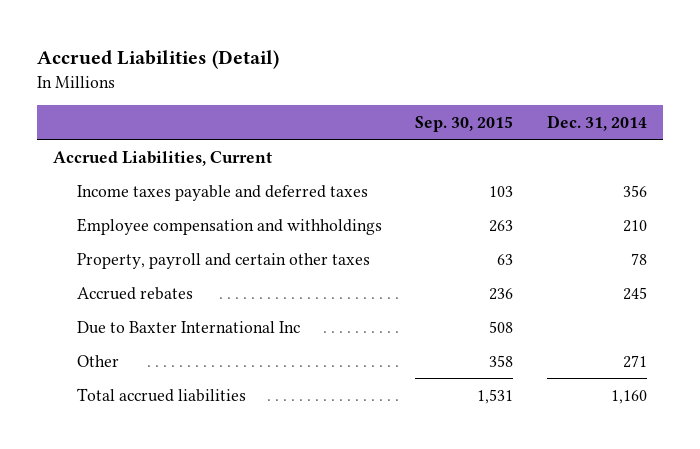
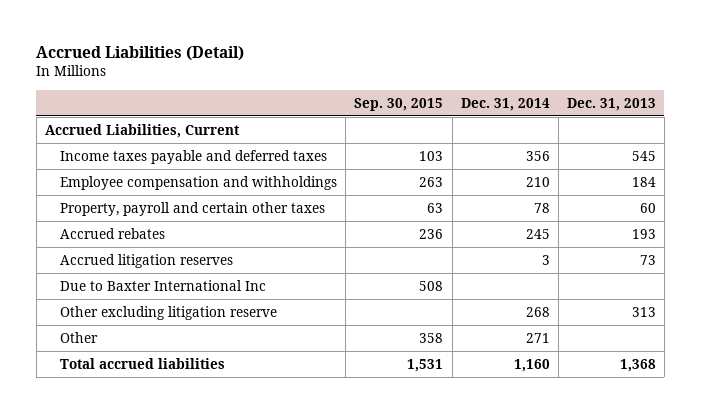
none -> [566,97,656,111] Dec. 31, 2013
none -> [60,253,234,268] Accrued litigation reserves
none -> [60,305,278,320] Other excluding litigation reserve

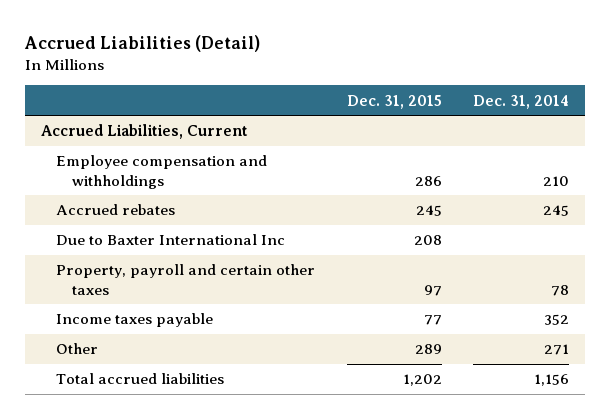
[354,97,444,111] Sep. 30, 2015 -> none
[566,97,656,111] Dec. 31, 2013 -> none
none -> [346,94,442,109] Dec. 31, 2015
[60,149,328,164] Income taxes payable and deferred taxes -> none
[60,253,234,268] Accrued litigation reserves -> none
[60,305,278,320] Other excluding litigation reserve -> none
[60,201,326,216] Property, payroll and certain other taxes -> [56,264,316,295] Property, payroll and certain other taxes
none -> [56,313,214,328] Income taxes payable
[513,358,550,372] 1,160 -> [534,374,570,387] 1,156

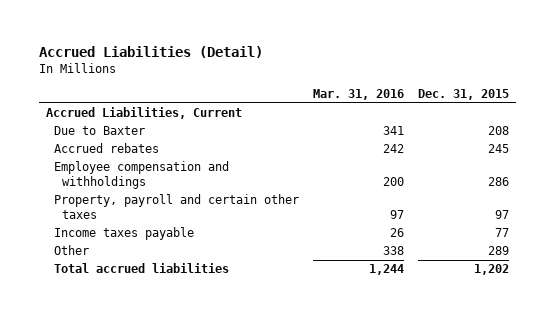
[473,94,570,109] Dec. 31, 2014 -> none
none -> [313,88,405,100] Mar. 31, 2016
none -> [54,126,146,136] Due to Baxter
[56,234,286,246] Due to Baxter International Inc -> none
[56,155,268,189] Employee compensation and withholdings -> [54,161,230,189] Employee compensation and withholdings

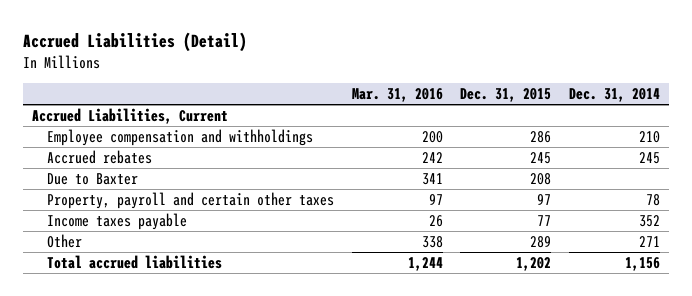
none -> [569,88,661,103] Dec. 31, 2014
[54,143,160,154] Accrued rebates -> [47,150,153,165] Accrued rebates
[54,126,146,136] Due to Baxter -> [47,173,139,186] Due to Baxter

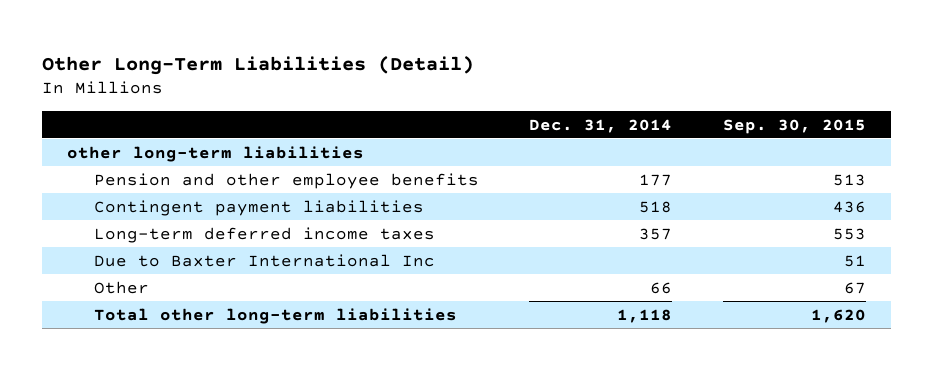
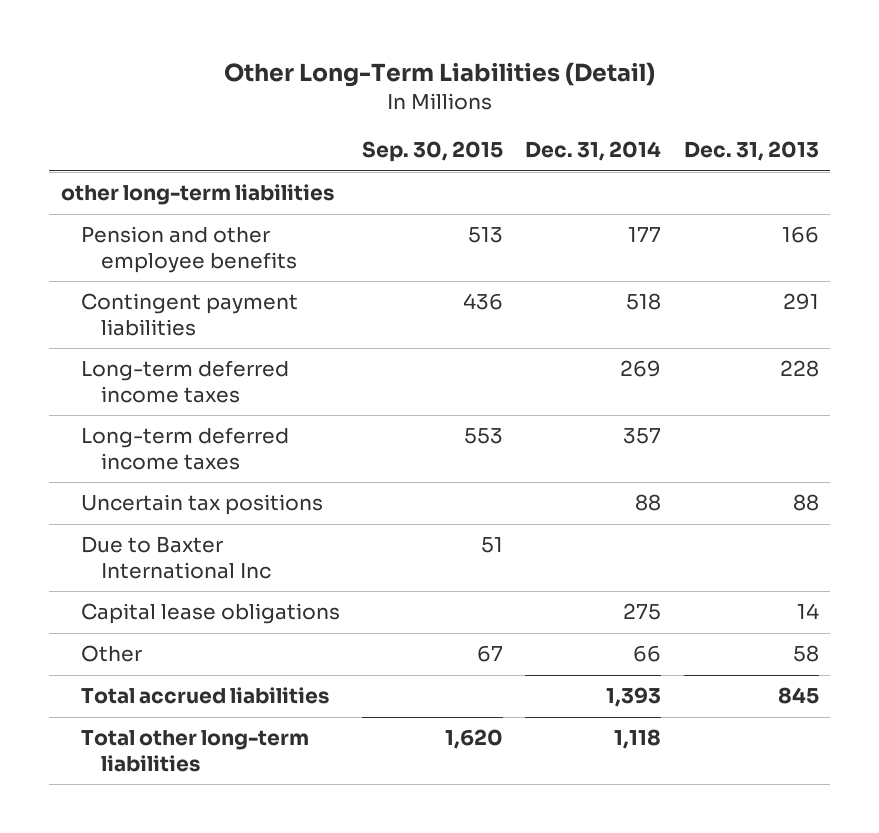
none -> [683,141,819,162] Dec. 31, 2013
none -> [80,360,289,403] Long-term deferred income taxes
none -> [80,494,323,516] Uncertain tax positions
none -> [80,603,340,625] Capital lease obligations
none -> [80,687,329,705] Total accrued liabilities

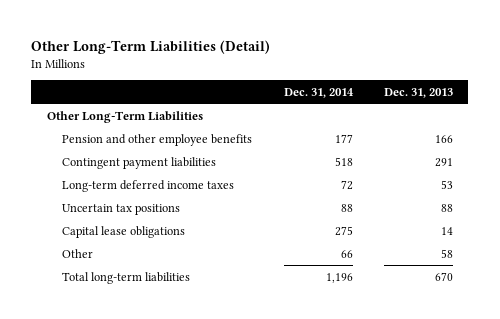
[362,141,504,163] Sep. 30, 2015 -> none
[60,184,334,206] other long-term liabilities -> [46,110,203,123] Other Long-Term Liabilities
[80,427,289,470] Long-term deferred income taxes -> none
[620,360,662,378] 269 -> [340,179,353,190] 72
[779,360,819,378] 228 -> [440,179,453,189] 53
[80,536,271,579] Due to Baxter International Inc -> none
[80,730,309,772] Total other long-term liabilities -> none
[80,687,329,705] Total accrued liabilities -> [62,271,191,284] Total long-term liabilities
[606,687,662,708] 1,393 -> [325,272,353,283] 1,196
[777,687,819,705] 845 -> [434,271,453,281] 670

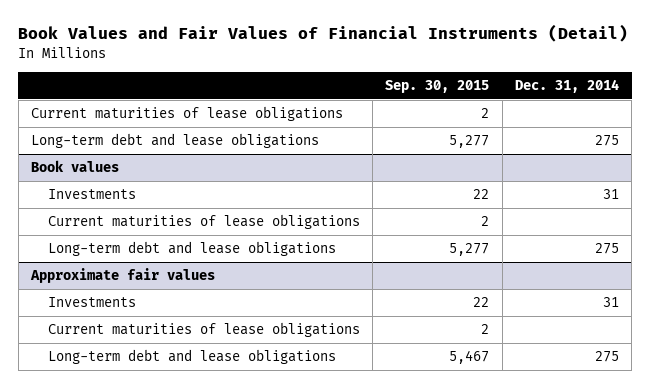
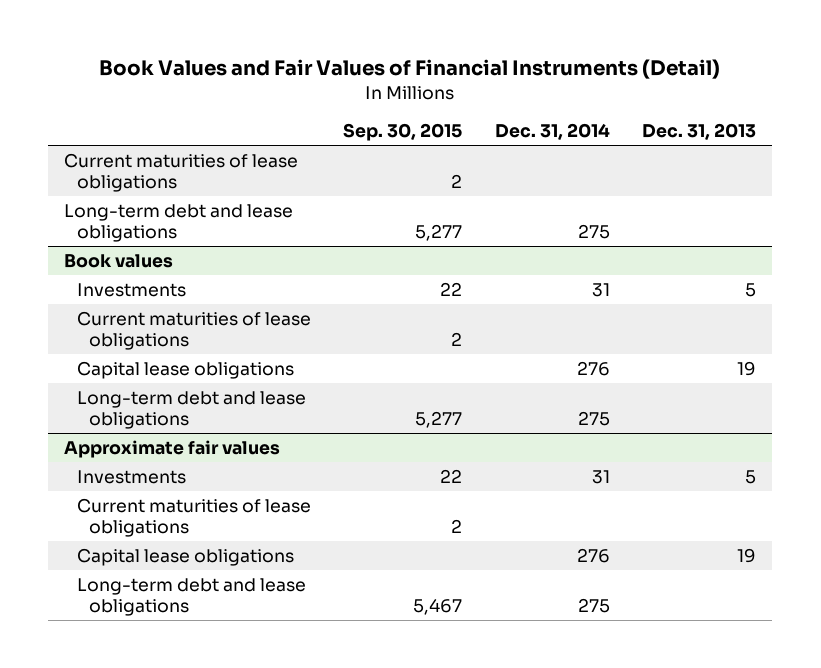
none -> [642,123,757,141] Dec. 31, 2013
none -> [76,360,294,379] Capital lease obligations
none -> [76,547,294,566] Capital lease obligations

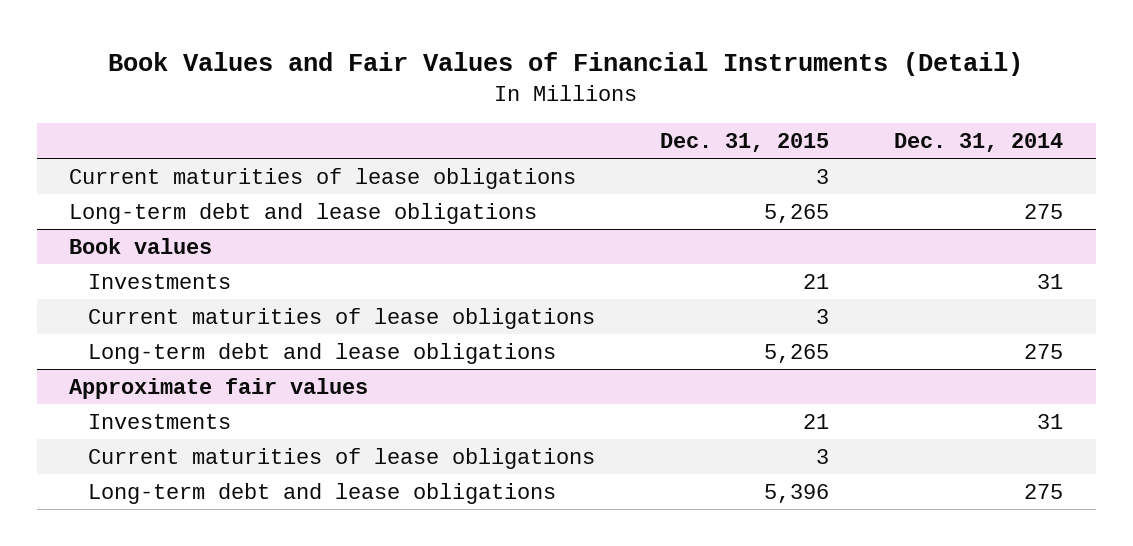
[343,123,463,142] Sep. 30, 2015 -> none
[642,123,757,141] Dec. 31, 2013 -> none
none -> [660,132,830,152] Dec. 31, 2015
[76,360,294,379] Capital lease obligations -> none
[76,547,294,566] Capital lease obligations -> none

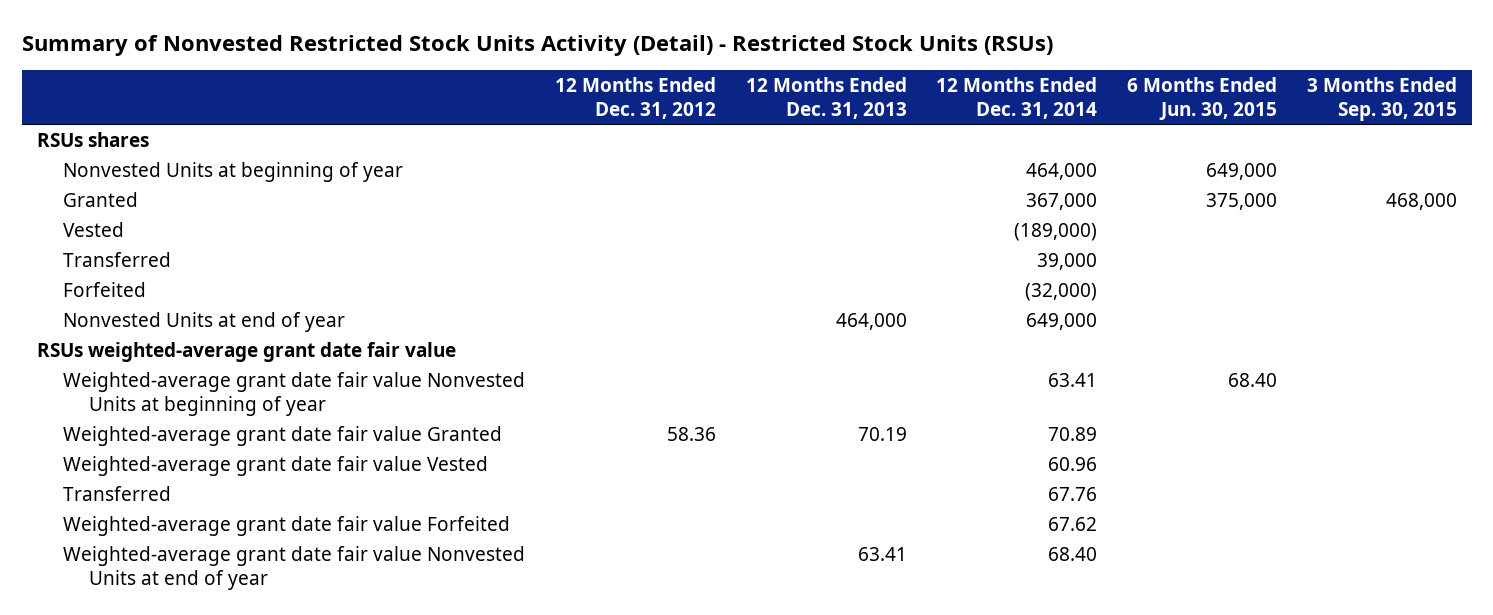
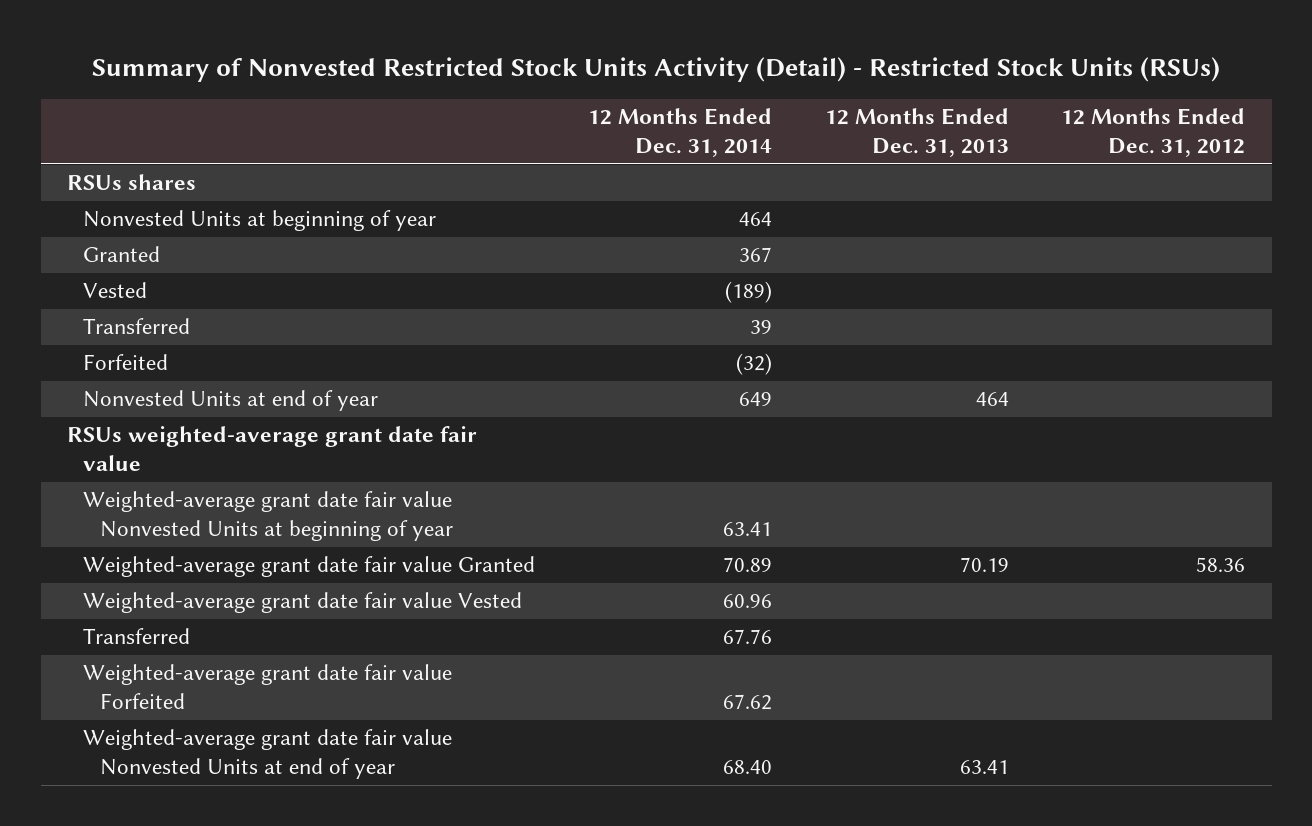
[1126,77,1277,121] 6 Months Ended Jun. 30, 2015 -> none
[1306,77,1457,122] 3 Months Ended Sep. 30, 2015 -> none
[1026,162,1098,180] 464,000 -> [739,212,773,227] 464
[1026,192,1098,210] 367,000 -> [739,247,773,263] 367
[1014,222,1098,241] (189,000) -> [725,281,773,304] (189)
[1037,252,1098,270] 39,000 -> [750,320,773,335] 39
[1025,282,1098,301] (32,000) -> [736,353,773,376] (32)
[835,312,907,330] 464,000 -> [975,392,1009,407] 464
[1026,312,1098,330] 649,000 -> [739,392,773,407] 649

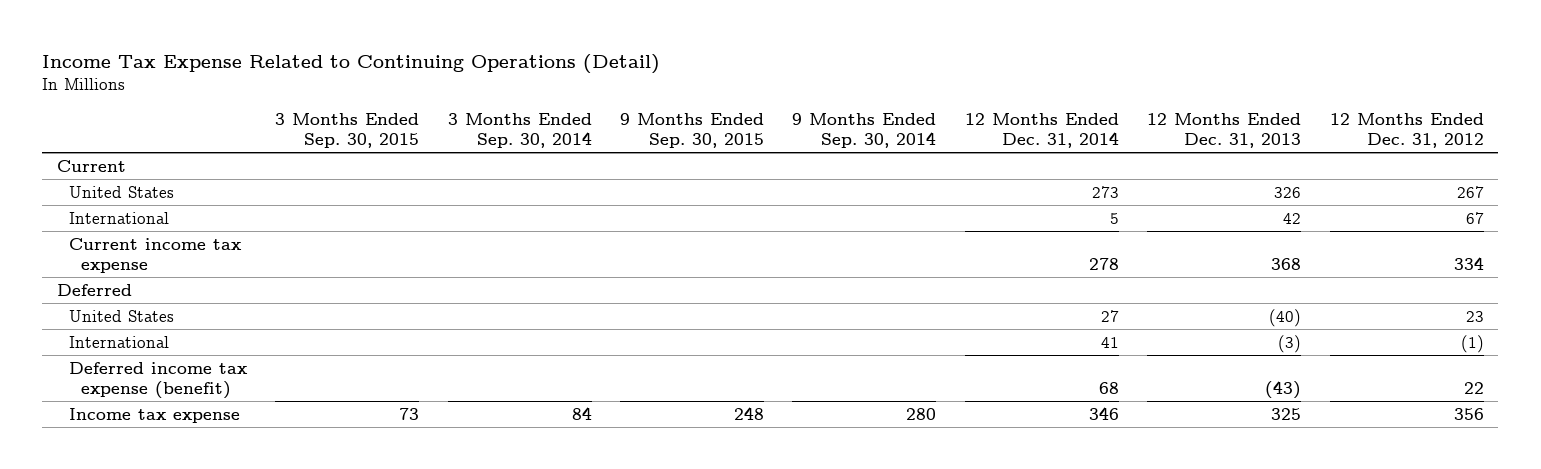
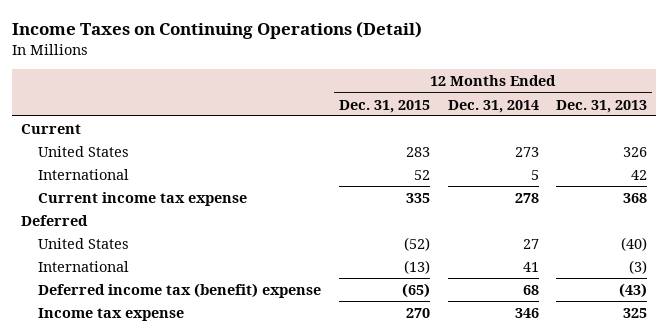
[42,53,661,74] Income Tax Expense Related to Continuing Operations (Detail) -> [12,20,423,39] Income Taxes on Continuing Operations (Detail)
[275,112,420,148] 3 Months Ended Sep. 30, 2015 -> none
[447,112,592,148] 3 Months Ended Sep. 30, 2014 -> none
[620,112,765,148] 9 Months Ended Sep. 30, 2015 -> none
[792,112,937,148] 9 Months Ended Sep. 30, 2014 -> none
[1329,112,1484,148] 12 Months Ended Dec. 31, 2012 -> none
none -> [338,99,430,113] Dec. 31, 2015
[68,361,248,399] Deferred income tax expense (benefit) -> [38,282,322,298] Deferred income tax (benefit) expense

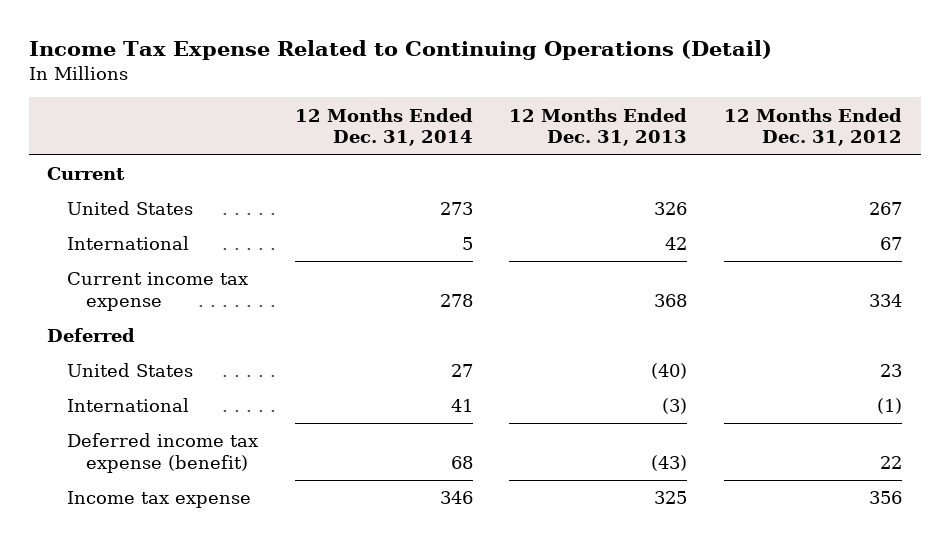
[12,20,423,39] Income Taxes on Continuing Operations (Detail) -> [28,40,772,61] Income Tax Expense Related to Continuing Operations (Detail)
[338,99,430,113] Dec. 31, 2015 -> none
none -> [724,107,903,147] 12 Months Ended Dec. 31, 2012
[38,282,322,298] Deferred income tax (benefit) expense -> [66,433,258,473] Deferred income tax expense (benefit)

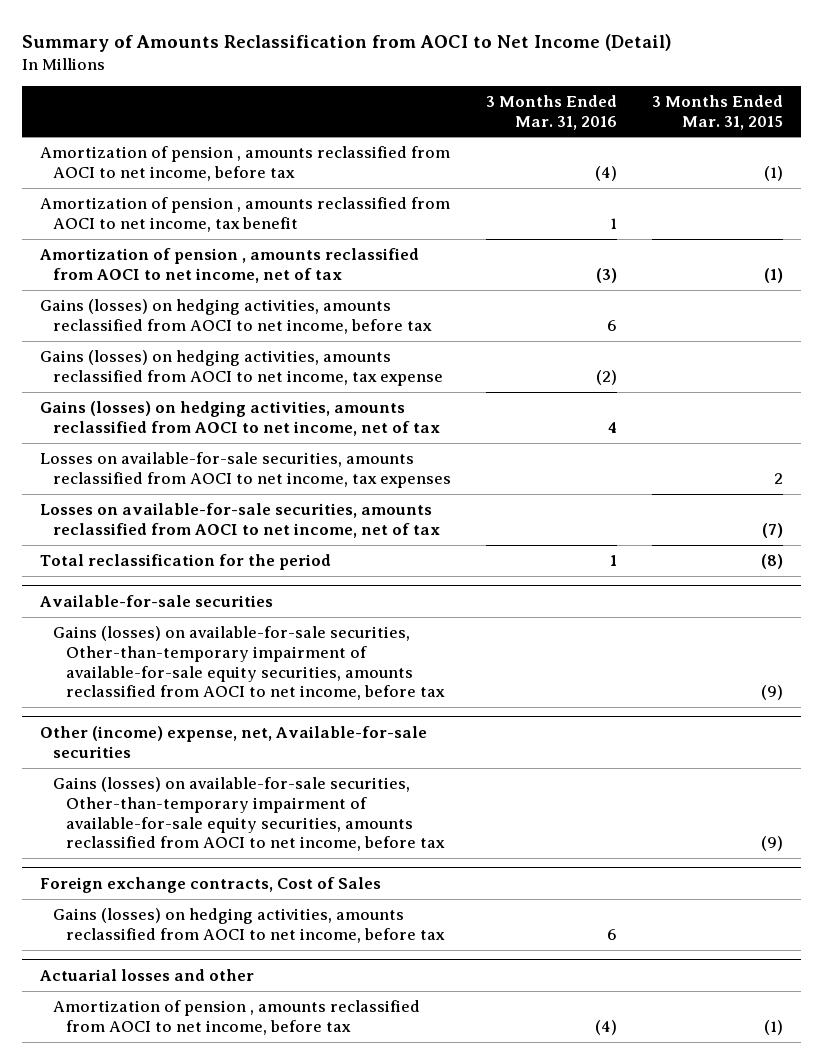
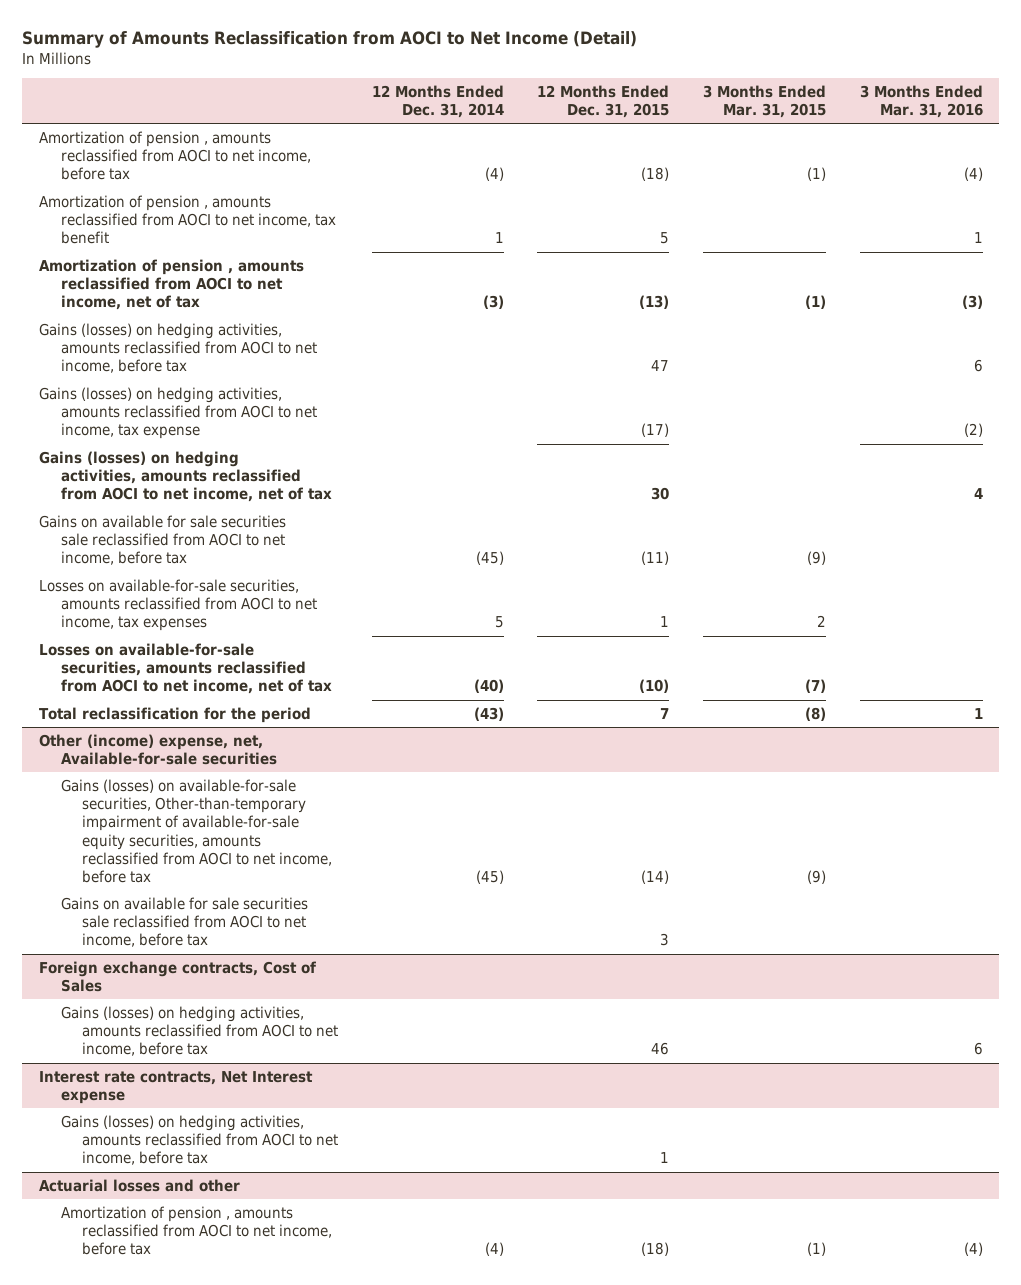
none -> [371,84,504,119] 12 Months Ended Dec. 31, 2014
none -> [537,84,670,119] 12 Months Ended Dec. 31, 2015
none -> [38,514,286,566] Gains on available for sale securities sale reclassified from AOCI to net income, before tax
[39,594,273,607] Available-for-sale securities -> none
[52,626,445,701] Gains (losses) on available-for-sale securities, Other-than-temporary impairment of available-for-sale equity securities, amounts reclassified from AOCI to net income, before tax -> none
none -> [60,896,308,948] Gains on available for sale securities sale reclassified from AOCI to net income, before tax
none -> [38,1070,313,1105] Interest rate contracts, Net Interest expense
none -> [60,1114,339,1166] Gains (losses) on hedging activities, amounts reclassified from AOCI to net income, before tax

